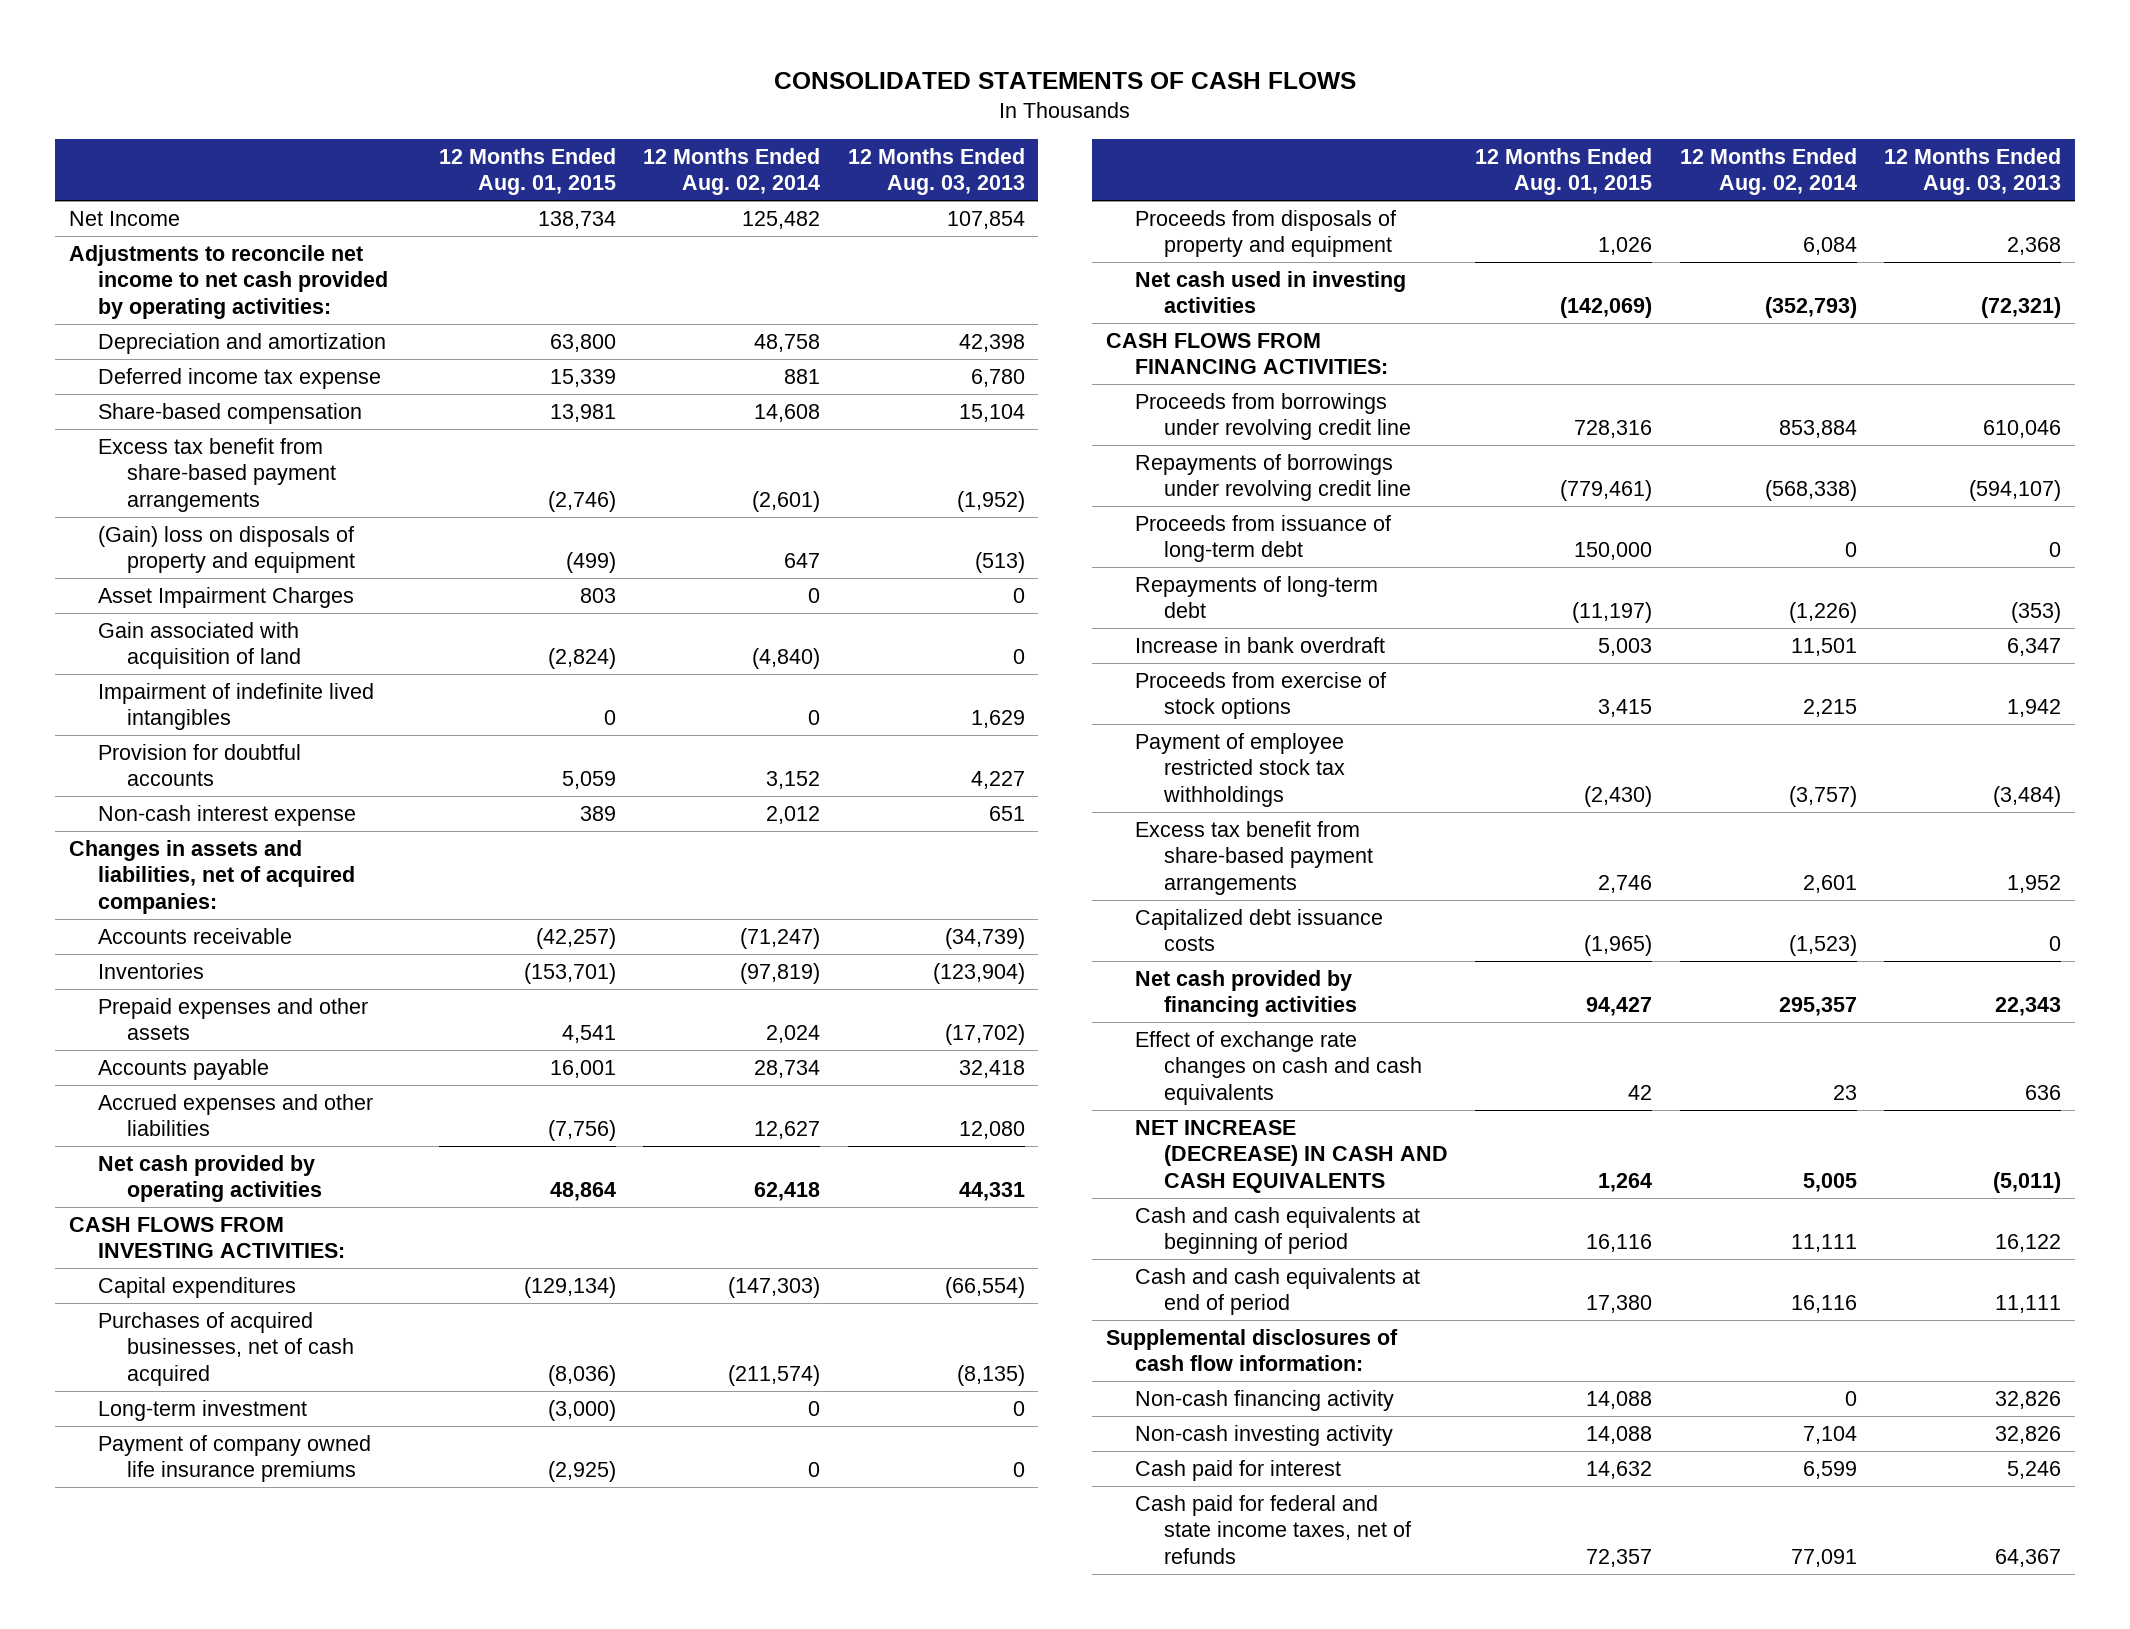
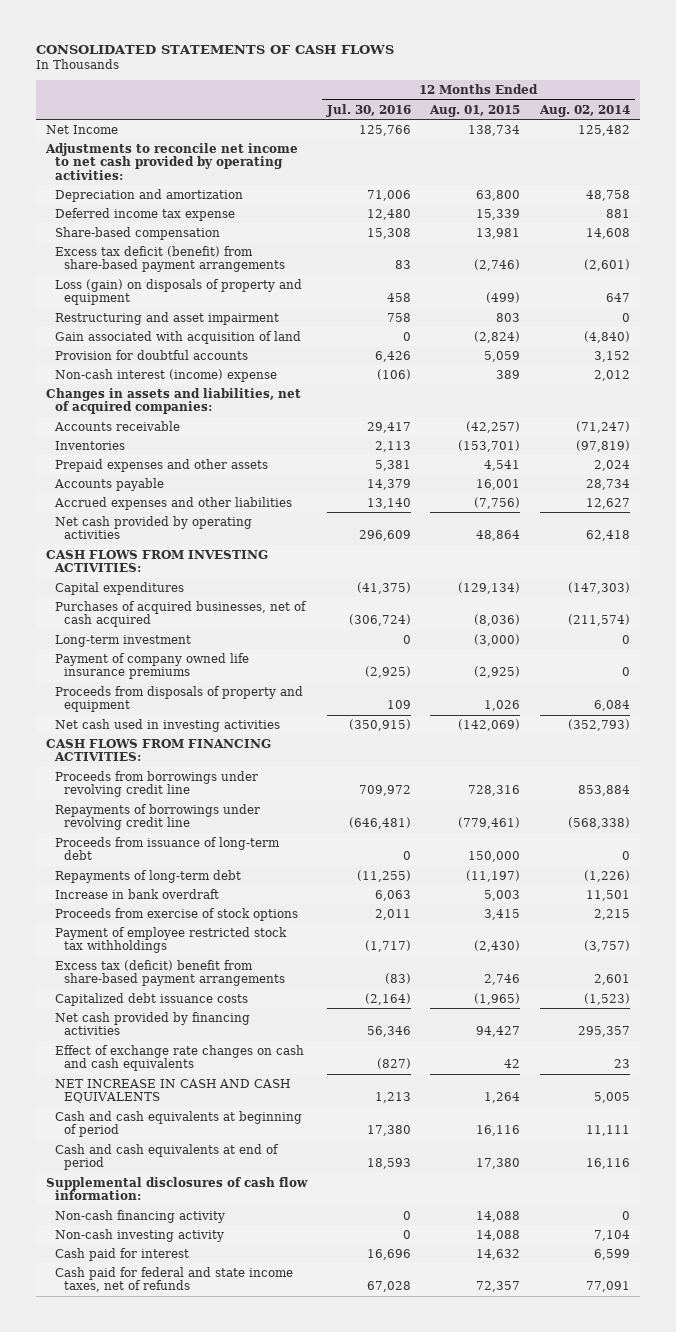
[847,148,1025,196] 12 Months Ended Aug. 03, 2013 -> none
none -> [325,103,411,117] Jul. 30, 2016
[98,586,355,608] Asset Impairment Charges -> none
[98,437,337,512] Excess tax benefit from share-based payment arrangements -> [55,245,286,273] Excess tax deficit (benefit) from share-based payment arrangements
[98,525,356,574] (Gain) loss on disposals of property and equipment -> [55,278,303,306] Loss (gain) on disposals of property and equipment
none -> [55,311,280,325] Restructuring and asset impairment
[98,682,375,731] Impairment of indefinite lived intangibles -> none
[98,804,357,826] Non-cash interest expense -> [55,368,278,382] Non-cash interest (income) expense
[1134,820,1374,895] Excess tax benefit from share-based payment arrangements -> [55,959,286,987] Excess tax (deficit) benefit from share-based payment arrangements
[1134,1119,1449,1193] NET INCREASE (DECREASE) IN CASH AND CASH EQUIVALENTS -> [55,1078,291,1104] NET INCREASE IN CASH AND CASH EQUIVALENTS

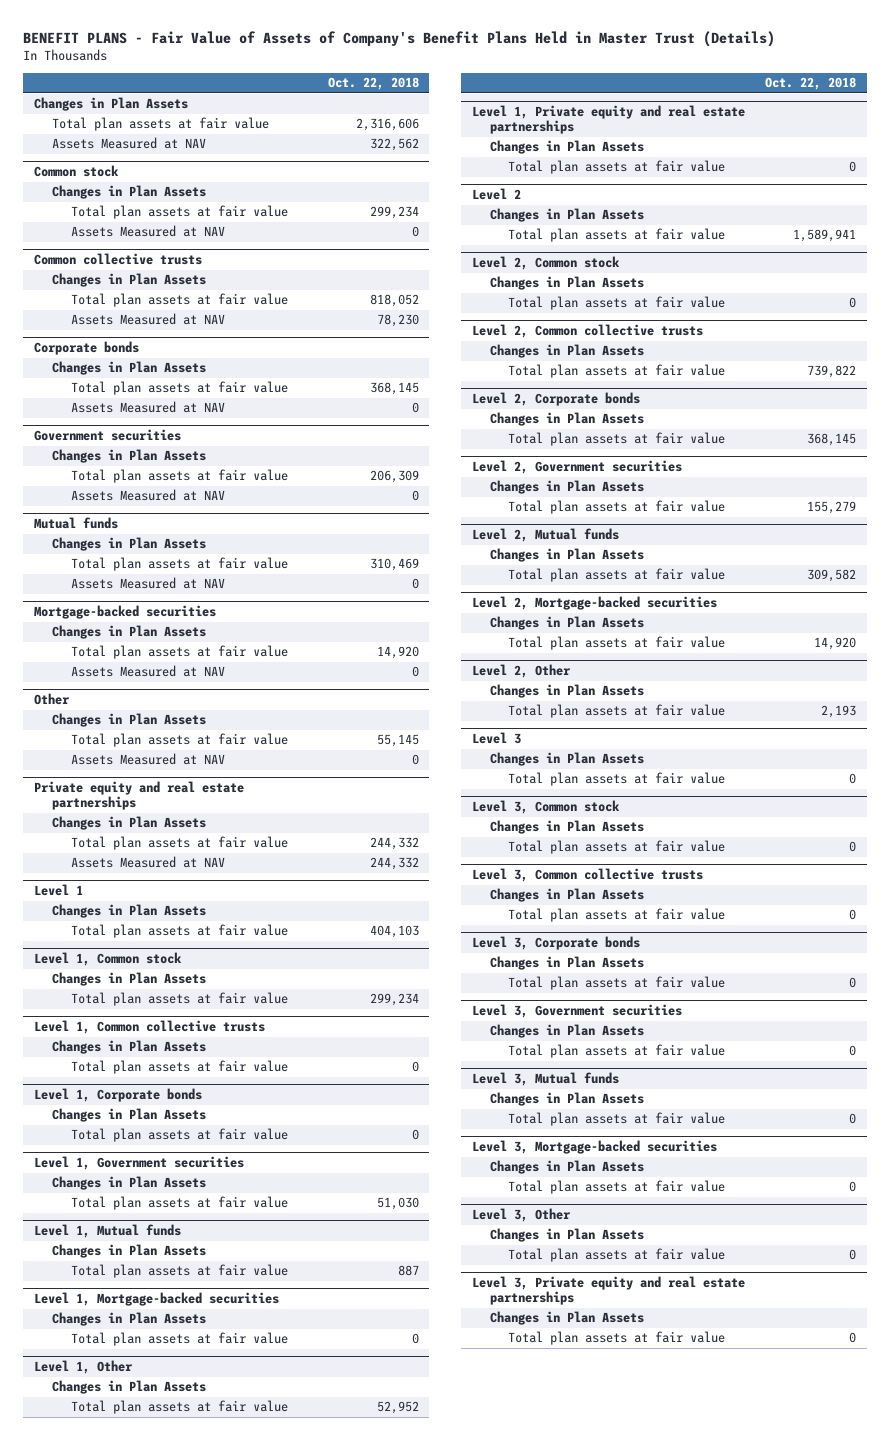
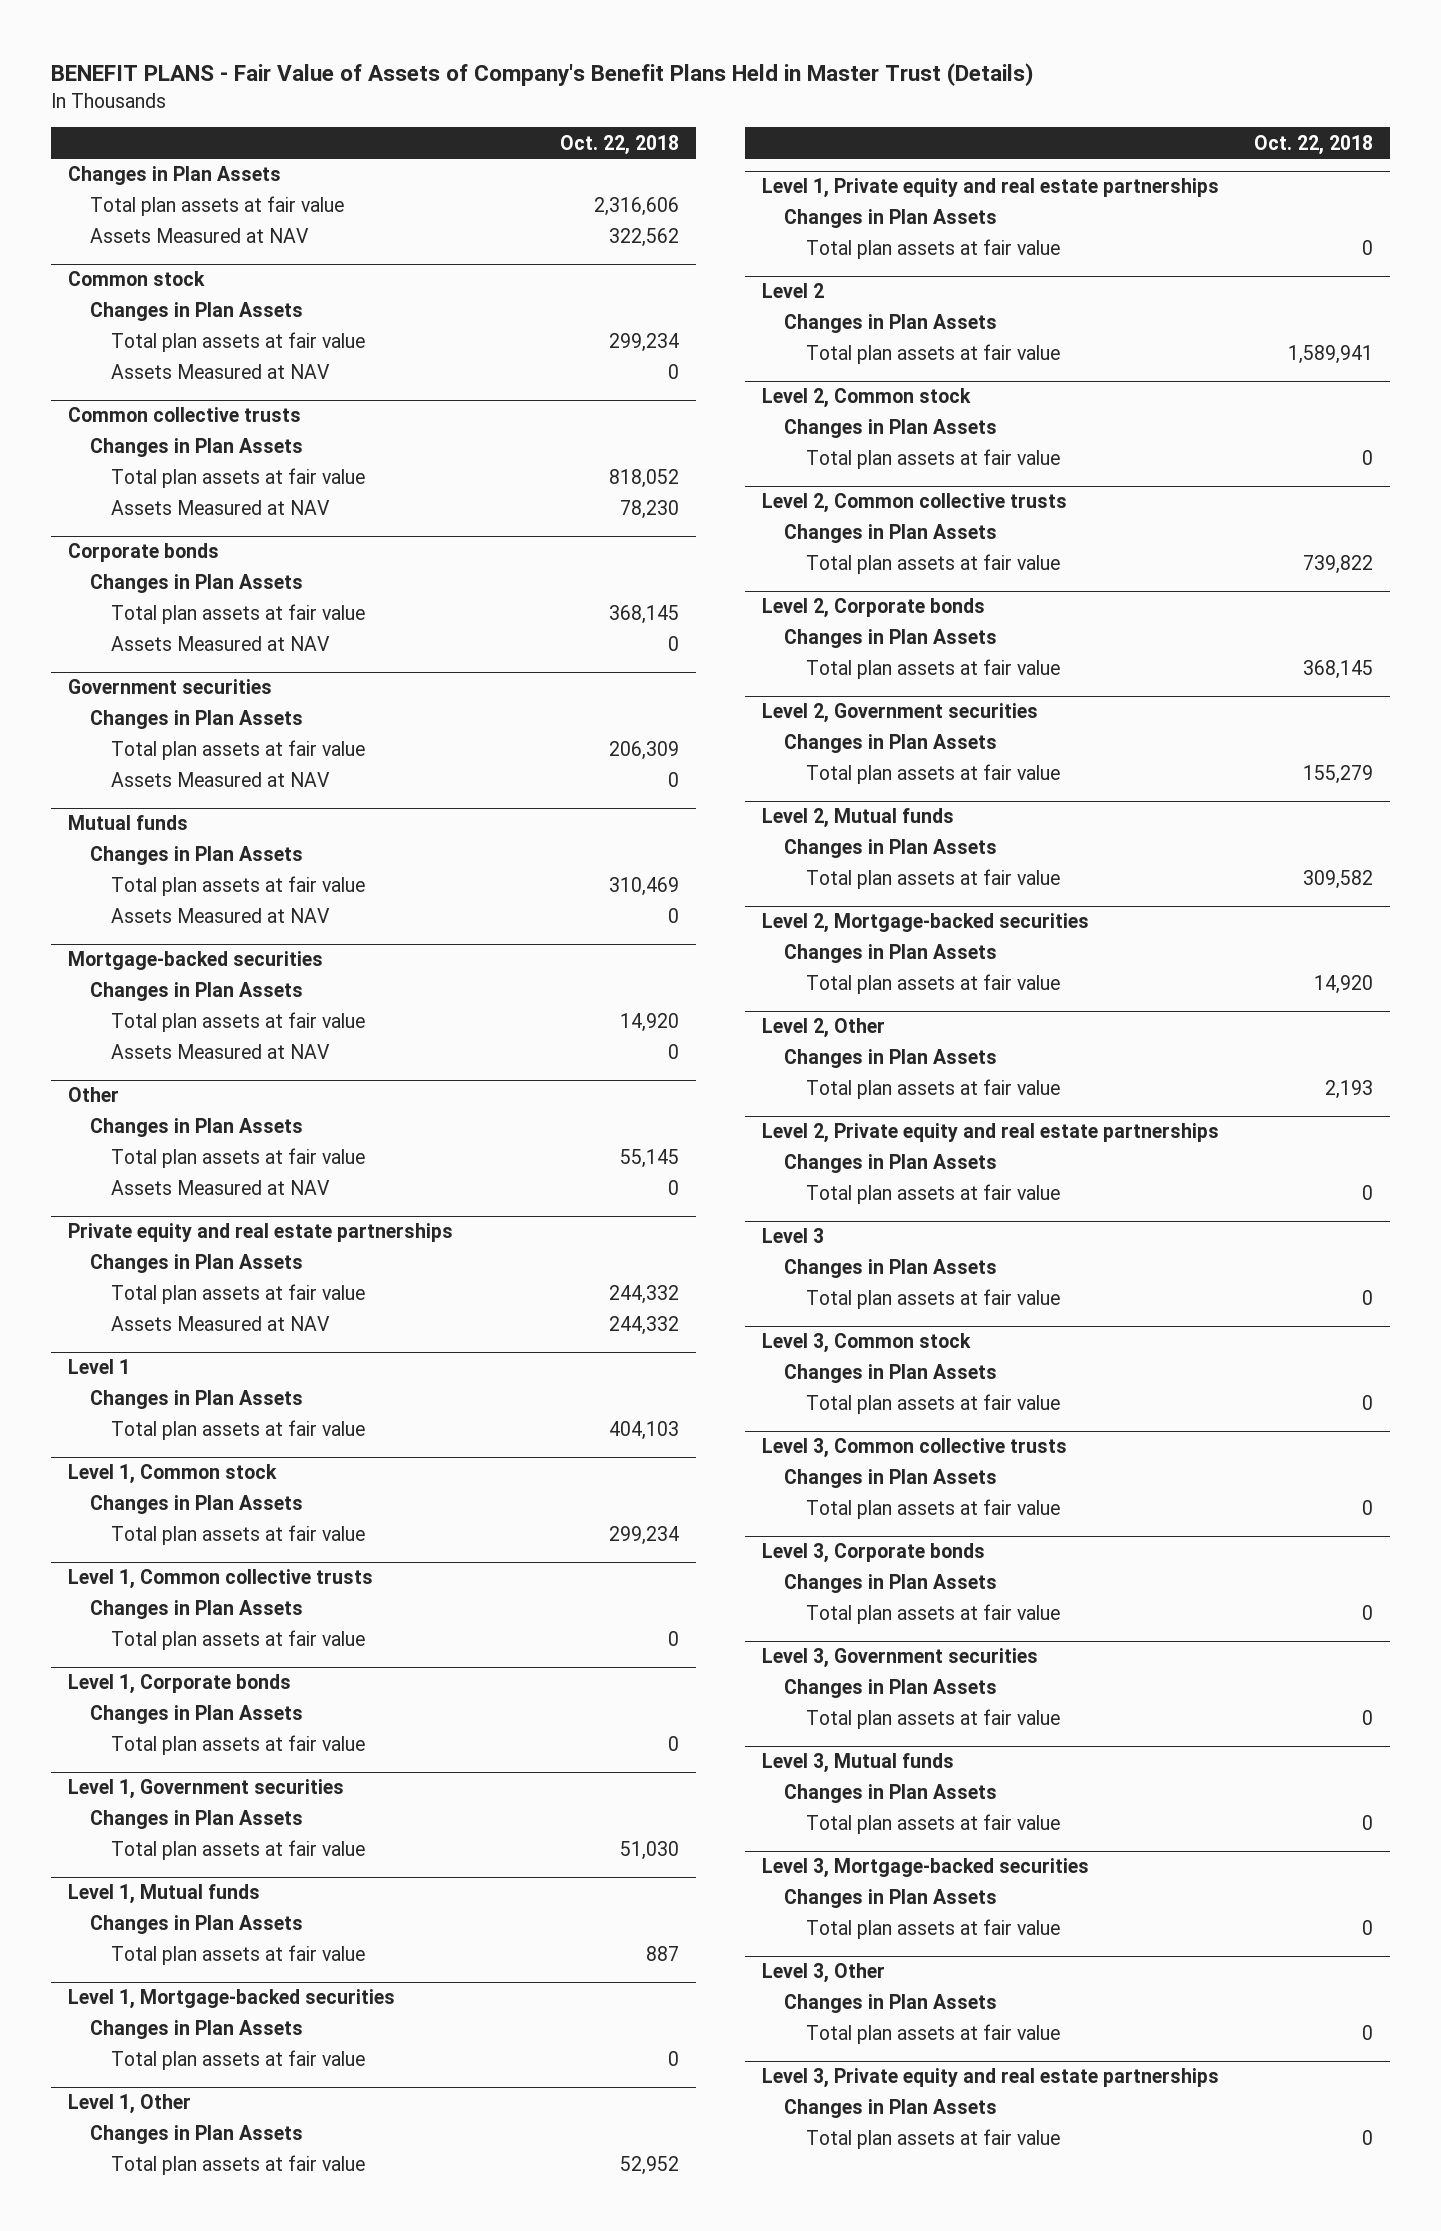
none -> [762,1123,1220,1144] Level 2, Private equity and real estate partnerships
none -> [784,1154,998,1174] Changes in Plan Assets
none -> [805,1184,1060,1205] Total plan assets at fair value

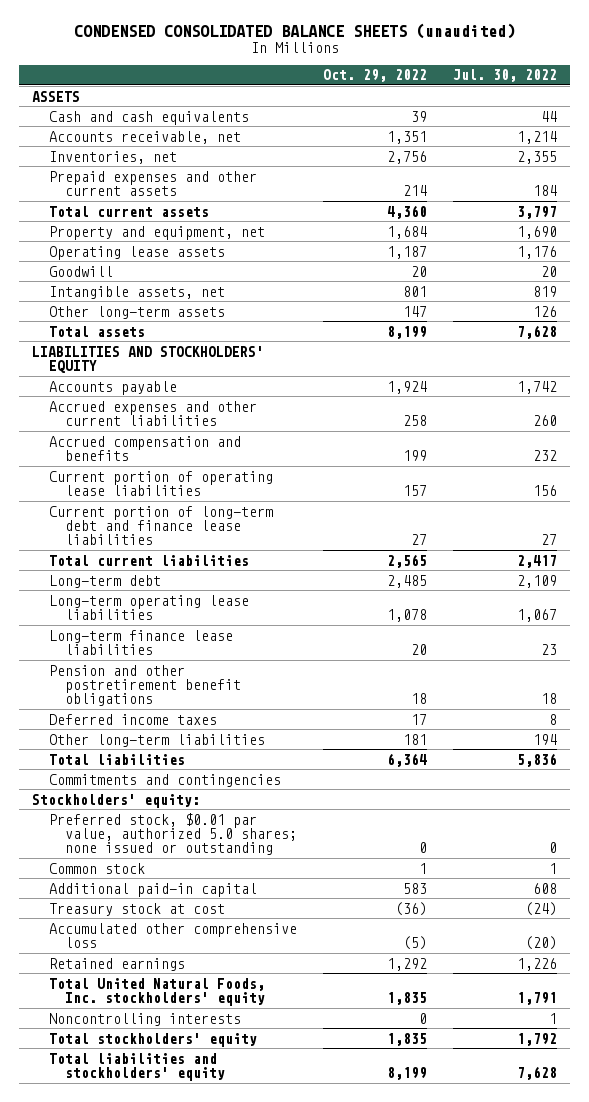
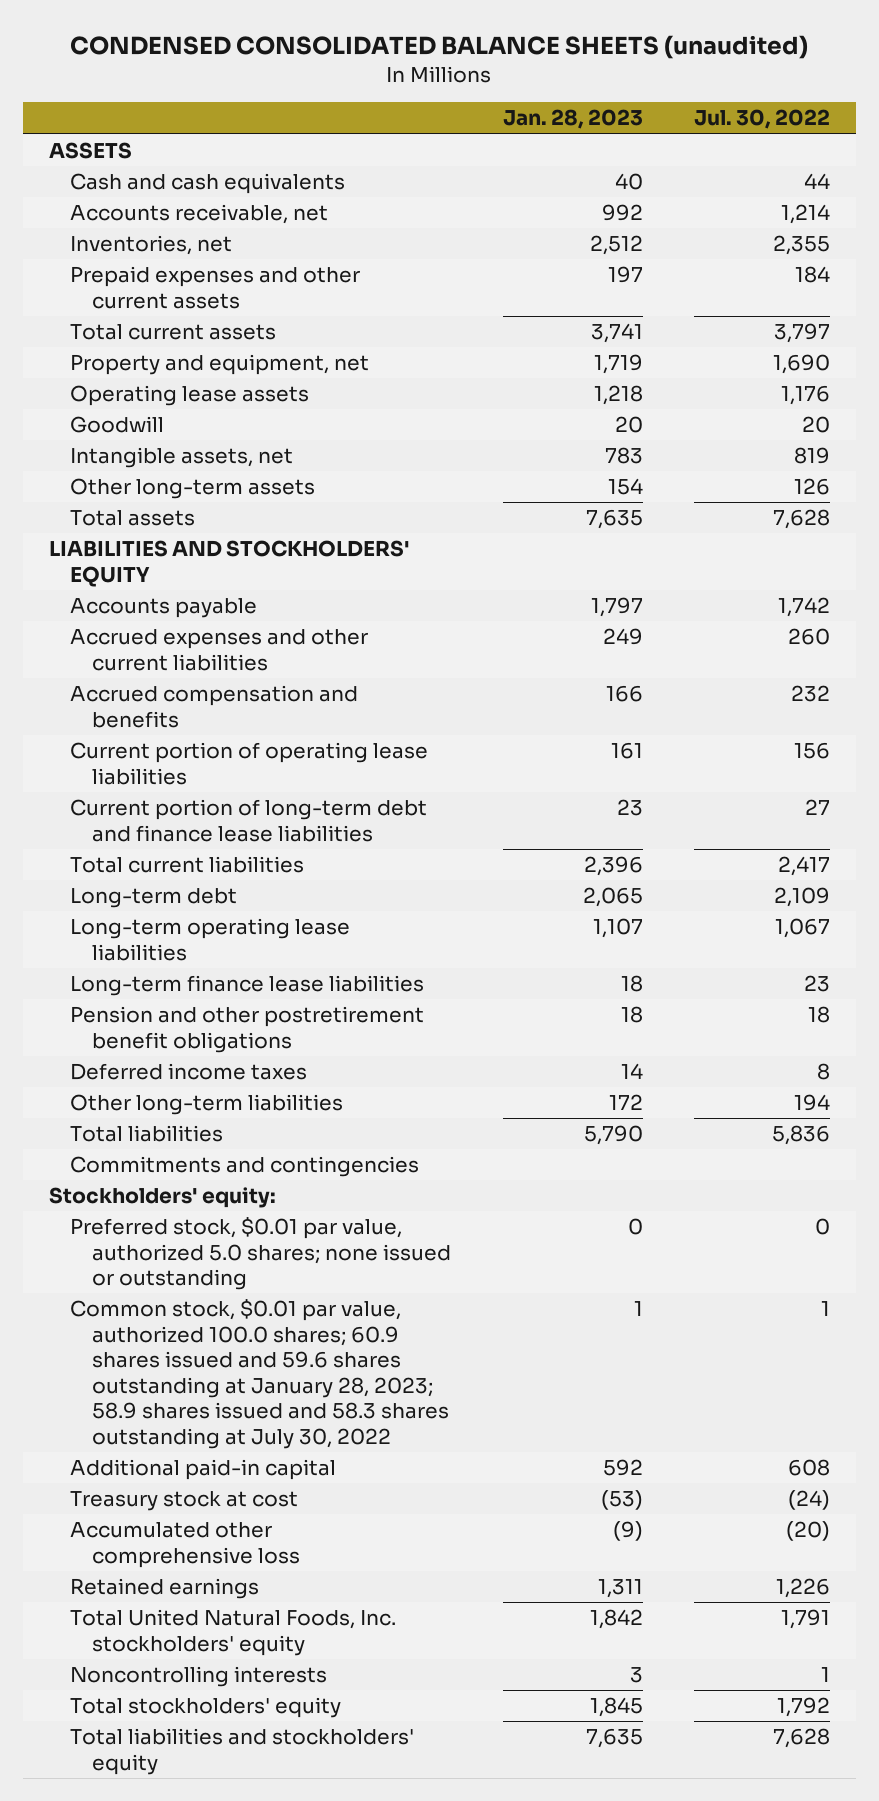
[322,69,427,83] Oct. 29, 2022 -> none
none -> [502,109,643,130] Jan. 28, 2023
[48,862,145,874] Common stock -> [70,1298,450,1449] Common stock, $0.01 par value, authorized 100.0 shares; 60.9 shares issued and 59.6 shares outstanding at January 28, 2023; 58.9 shares issued and 58.3 shares outstanding at July 30, 2022

